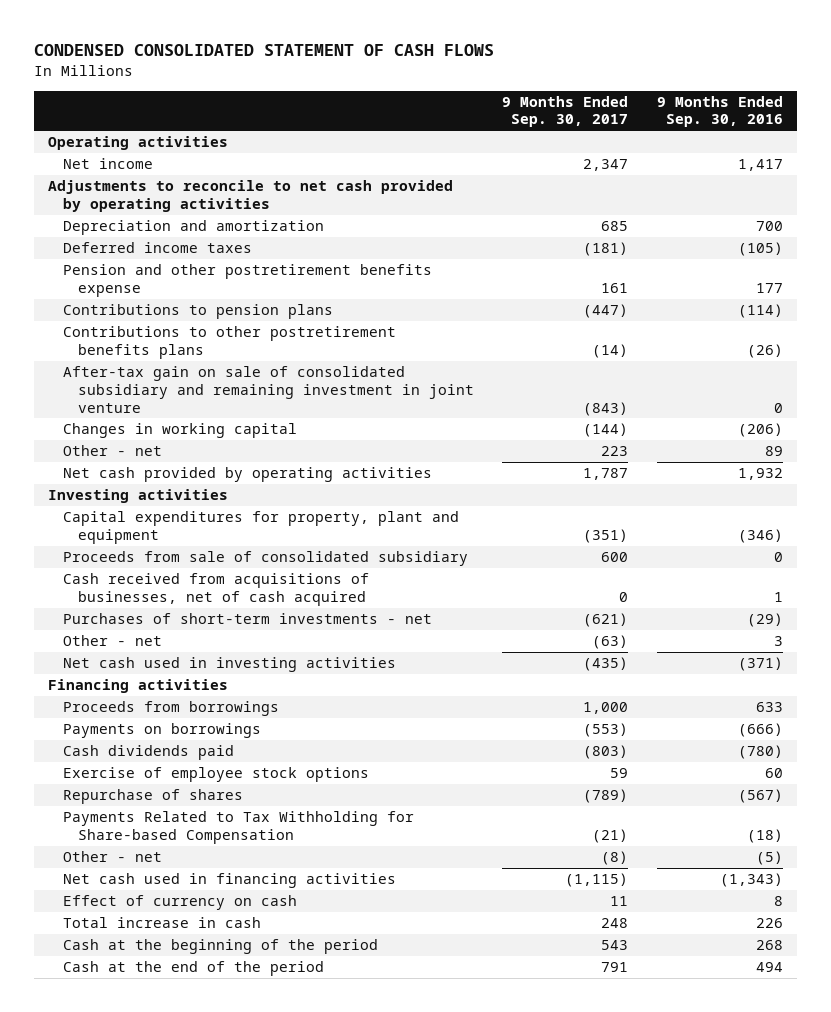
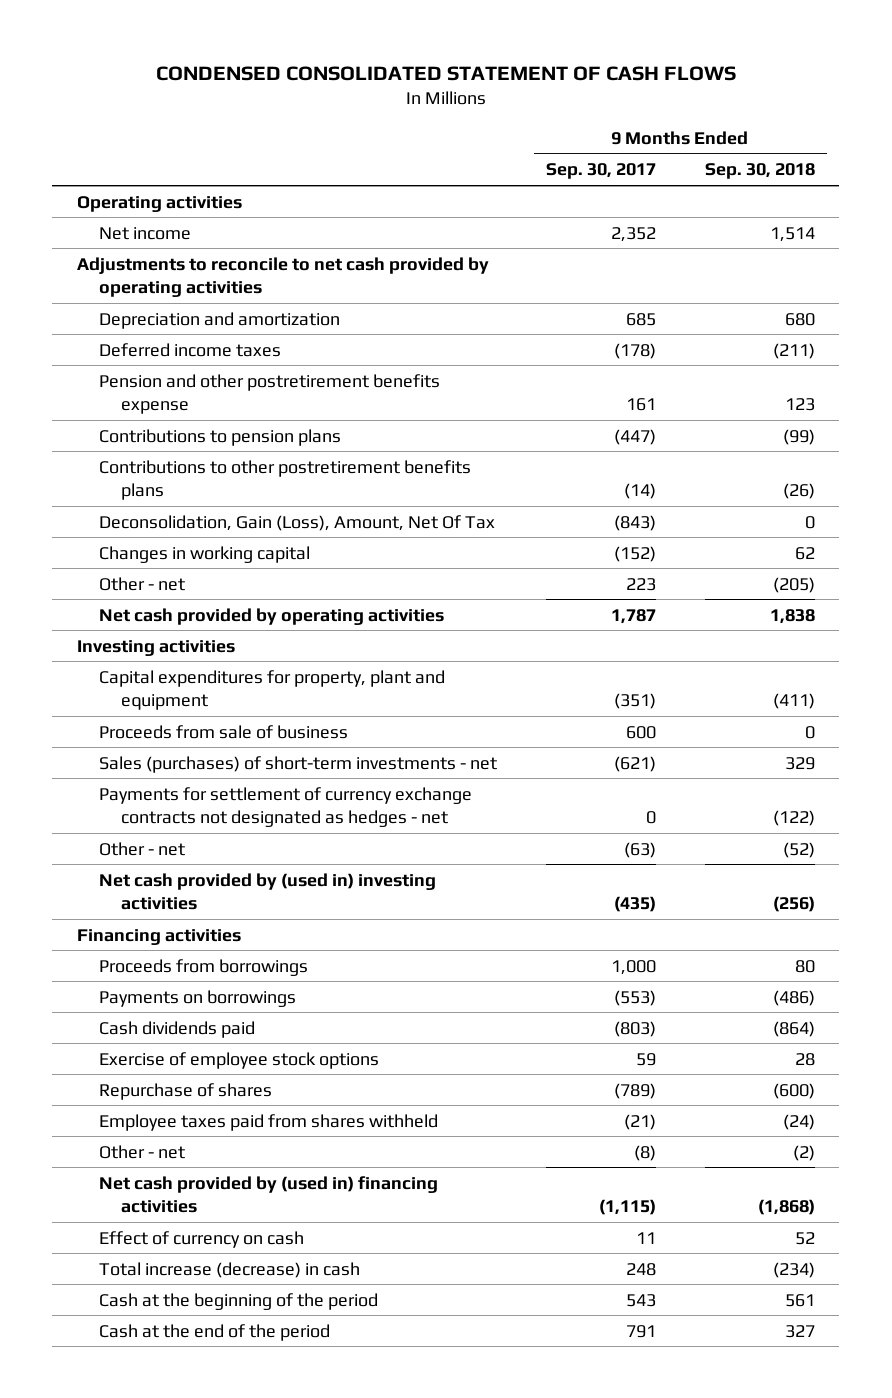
[656,95,783,128] 9 Months Ended Sep. 30, 2016 -> none
none -> [704,163,815,180] Sep. 30, 2018
[583,159,629,172] 2,347 -> [611,226,657,242] 2,352
[583,242,629,257] (181) -> [614,342,657,359] (178)
[62,366,474,413] After-tax gain on sale of consolidated subsidiary and remaining investment in joint venture -> [99,514,496,531] Deconsolidation, Gain (Loss), Amount, Net Of Tax
[583,423,629,438] (144) -> [614,545,657,562] (152)
[62,573,369,606] Cash received from acquisitions of businesses, net of cash acquired -> none
[62,551,468,567] Proceeds from sale of consolidated subsidiary -> [99,724,349,739] Proceeds from sale of business
[62,613,432,625] Purchases of short-term investments - net -> [99,755,498,773] Sales (purchases) of short-term investments - net
none -> [99,786,473,827] Payments for settlement of currency exchange contracts not designated as hedges - net
[62,657,396,673] Net cash used in investing activities -> [99,872,437,910] Net cash provided by (used in) investing activities
[62,811,414,844] Payments Related to Tax Withholding for Share-based Compensation -> [99,1113,439,1131] Employee taxes paid from shares withheld
[62,873,396,889] Net cash used in financing activities -> [99,1175,439,1213] Net cash provided by (used in) financing activities
[62,917,261,929] Total increase in cash -> [99,1261,361,1278] Total increase (decrease) in cash

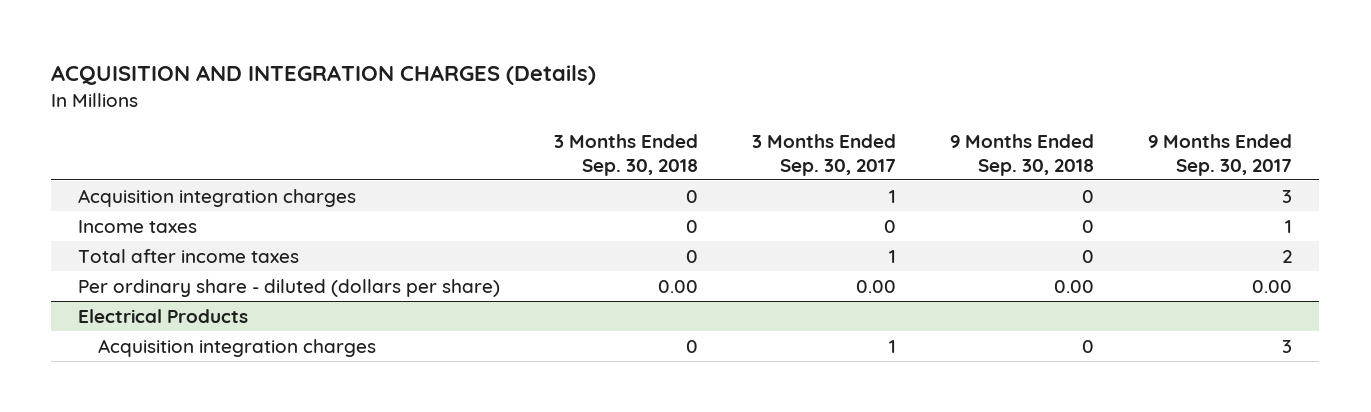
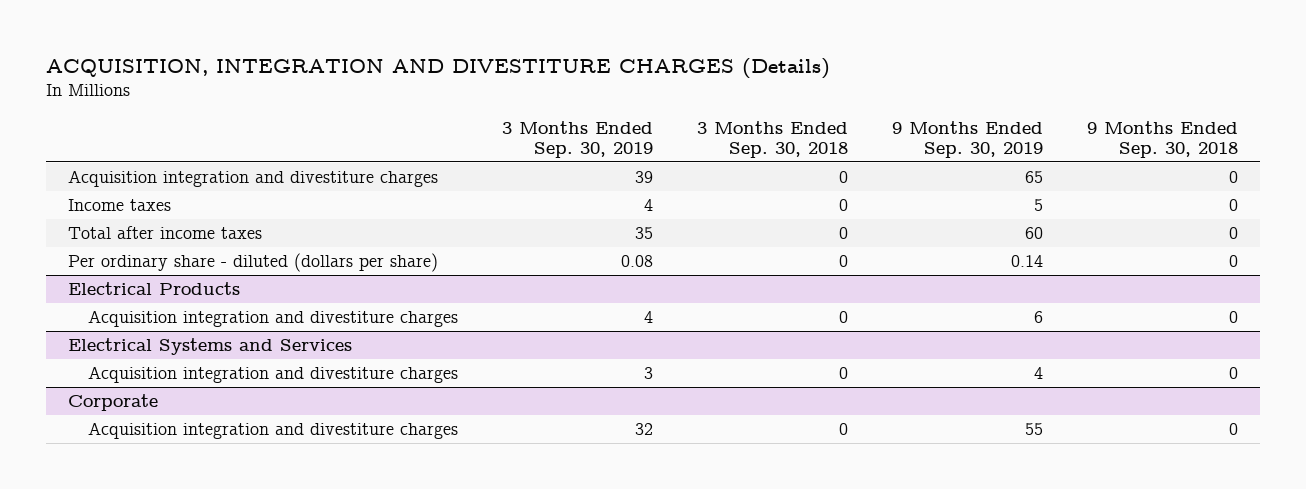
[51,65,597,86] ACQUISITION AND INTEGRATION CHARGES (Details) -> [45,57,830,79] ACQUISITION, INTEGRATION AND DIVESTITURE CHARGES (Details)
[752,134,897,176] 3 Months Ended Sep. 30, 2017 -> none
[1148,134,1293,176] 9 Months Ended Sep. 30, 2017 -> none
none -> [502,120,654,158] 3 Months Ended Sep. 30, 2019
none -> [891,120,1043,158] 9 Months Ended Sep. 30, 2019
[78,188,357,207] Acquisition integration charges -> [67,170,438,188] Acquisition integration and divestiture charges
[658,279,699,293] 0.00 -> [839,255,849,268] 0
[1054,279,1095,293] 0.00 -> [1228,255,1238,268] 0
[97,338,376,357] Acquisition integration charges -> [88,310,459,328] Acquisition integration and divestiture charges
none -> [67,338,352,356] Electrical Systems and Services
none -> [88,366,459,384] Acquisition integration and divestiture charges
none -> [67,394,158,412] Corporate
none -> [88,422,459,440] Acquisition integration and divestiture charges

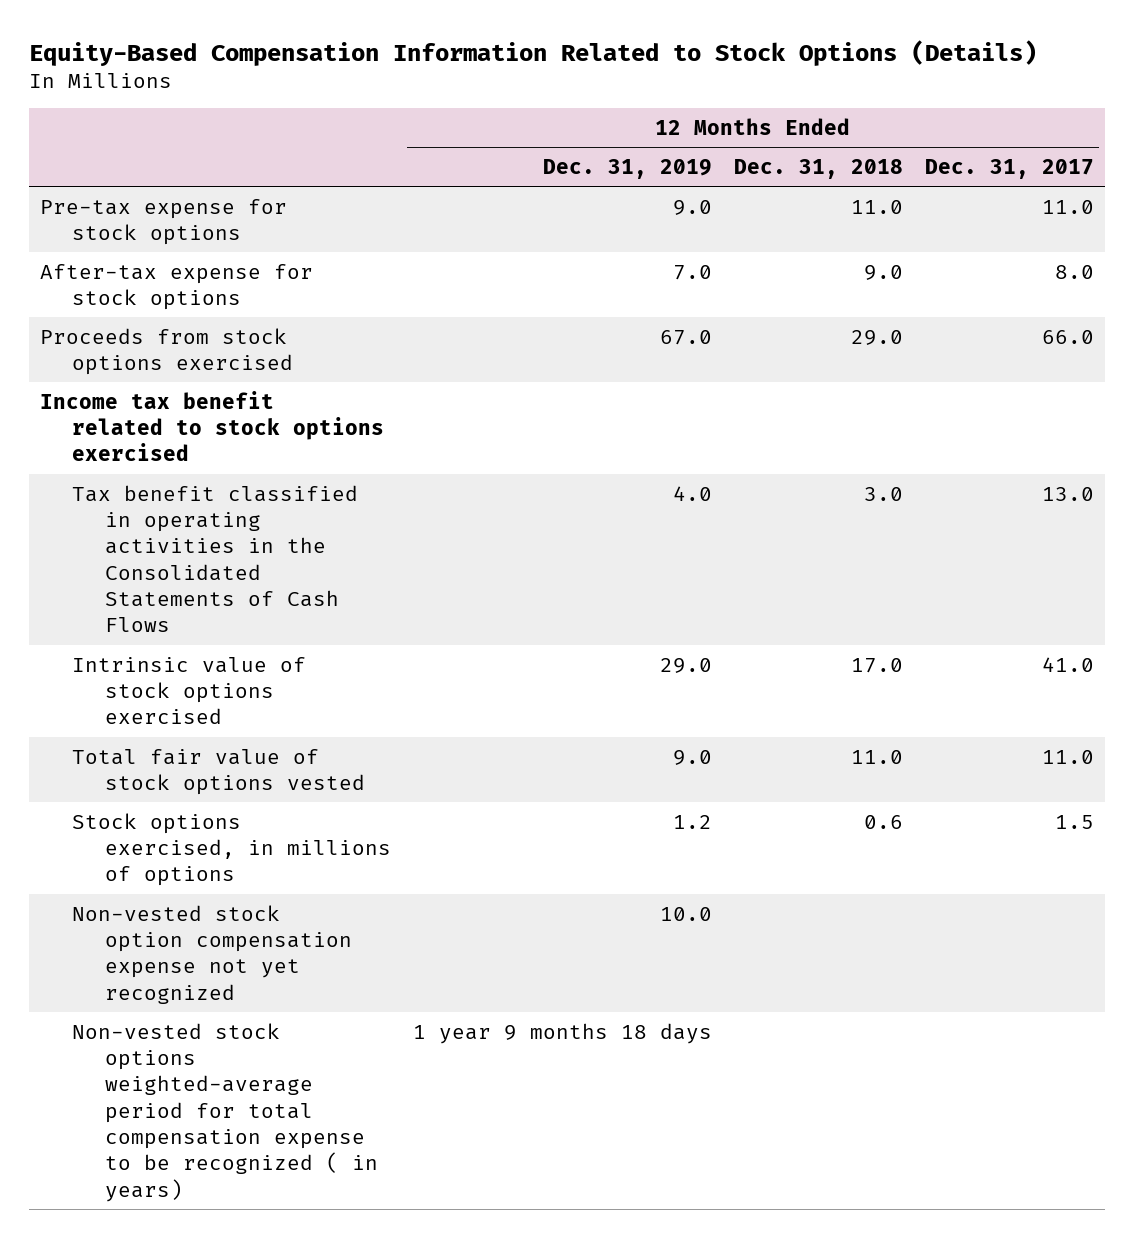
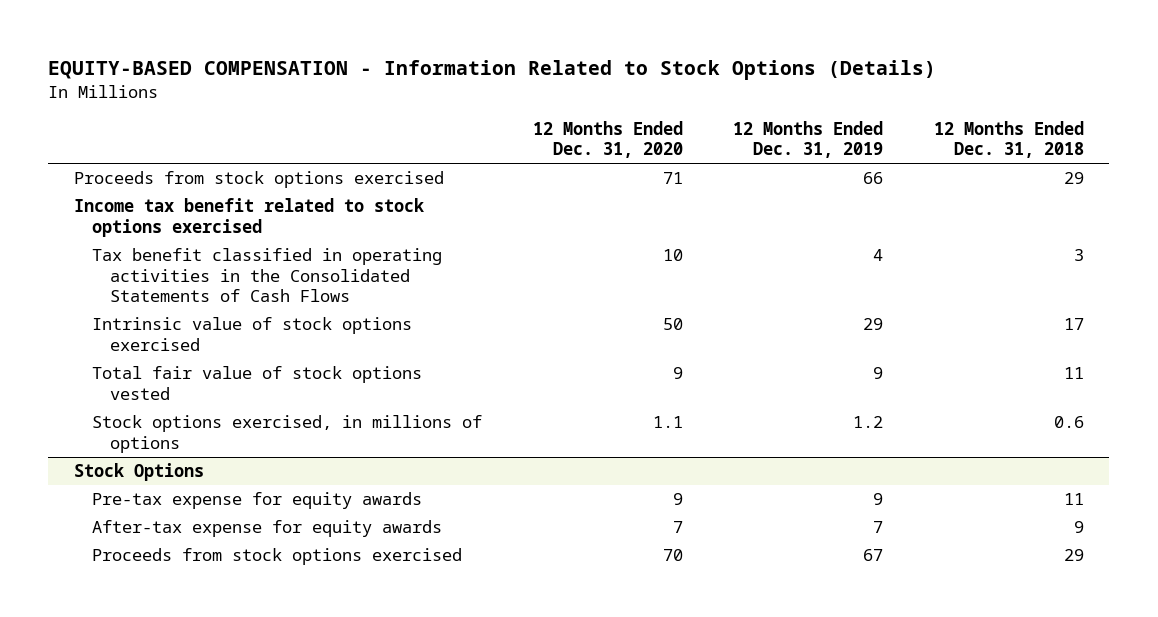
[28,39,1037,66] Equity-Based Compensation Information Related to Stock Options (Details) -> [48,59,937,80] EQUITY-BASED COMPENSATION - Information Related to Stock Options (Details)
[924,159,1094,180] Dec. 31, 2017 -> none
none -> [532,120,683,159] 12 Months Ended Dec. 31, 2020
[39,198,287,245] Pre-tax expense for stock options -> none
[39,263,313,310] After-tax expense for stock options -> none
[659,329,712,345] 67.0 -> [863,172,884,185] 66
[850,329,903,345] 29.0 -> [1063,172,1084,185] 29
[672,485,712,501] 4.0 -> [873,249,884,262] 4
[863,486,903,501] 3.0 -> [1073,249,1084,262] 3
[659,657,712,673] 29.0 -> [863,318,884,331] 29
[850,657,903,673] 17.0 -> [1063,318,1084,331] 17
[672,749,712,765] 9.0 -> [873,367,884,380] 9
[850,749,903,764] 11.0 -> [1063,367,1084,380] 11
[72,904,352,1004] Non-vested stock option compensation expense not yet recognized -> none
[72,1022,378,1202] Non-vested stock options weighted-average period for total compensation expense to be recognized ( in years) -> none
none -> [73,463,204,482] Stock Options
none -> [91,492,422,510] Pre-tax expense for equity awards
none -> [91,520,442,538] After-tax expense for equity awards
none -> [91,548,462,566] Proceeds from stock options exercised

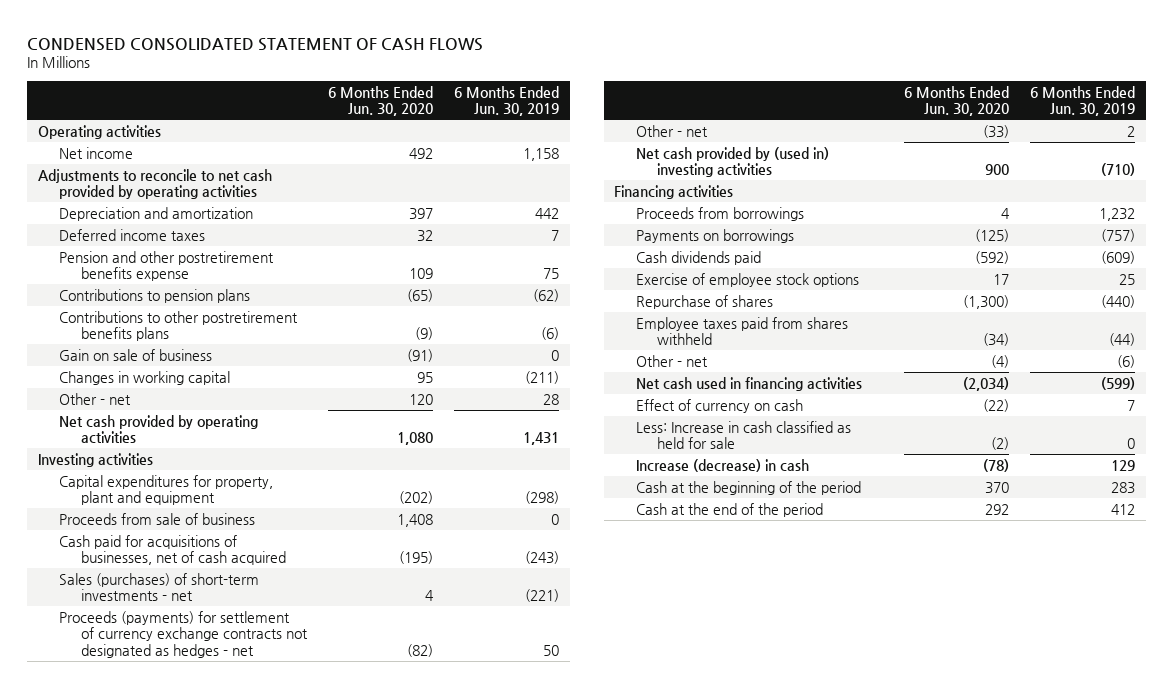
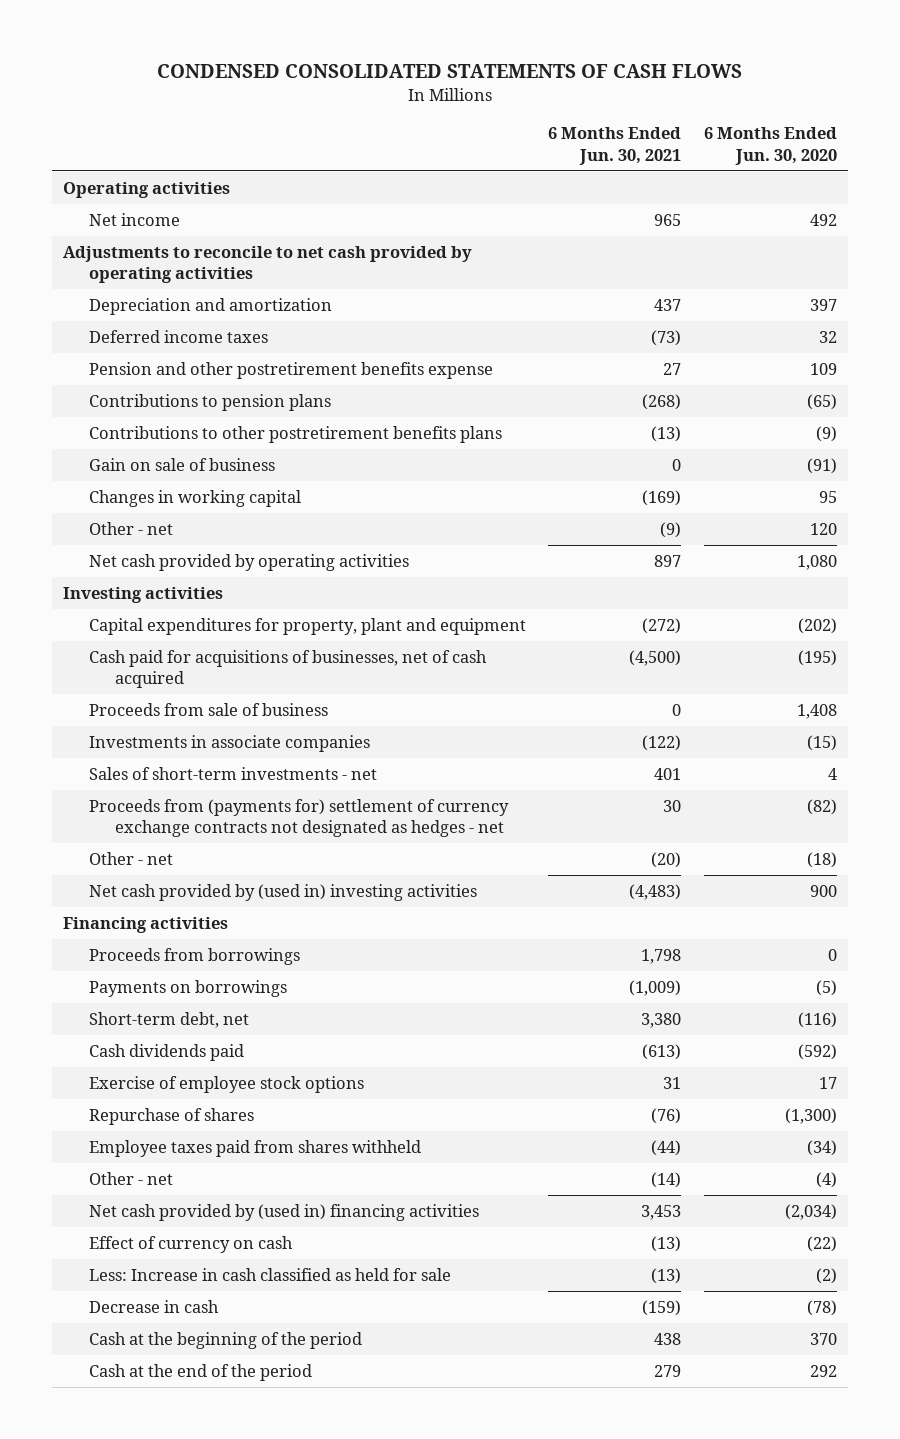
[27,37,484,51] CONDENSED CONSOLIDATED STATEMENT OF CASH FLOWS -> [156,64,742,79] CONDENSED CONSOLIDATED STATEMENTS OF CASH FLOWS
[454,85,560,116] 6 Months Ended Jun. 30, 2019 -> none
none -> [548,127,682,165] 6 Months Ended Jun. 30, 2021
[59,512,256,525] Proceeds from sale of business -> [89,702,329,716] Proceeds from sale of business
none -> [89,734,371,752] Investments in associate companies
[59,572,260,602] Sales (purchases) of short-term investments - net -> [89,766,378,780] Sales of short-term investments - net
[59,610,308,658] Proceeds (payments) for settlement of currency exchange contracts not designated as hedges - net -> [89,798,510,838] Proceeds from (payments for) settlement of currency exchange contracts not designated as hedges - net
[983,124,1010,138] (33) -> [806,851,837,868] (18)
[1001,207,1011,219] 4 -> [827,948,837,961] 0
[975,228,1010,242] (125) -> [815,979,837,996] (5)
none -> [89,1011,250,1028] Short-term debt, net
[635,376,862,391] Net cash used in financing activities -> [89,1203,480,1221] Net cash provided by (used in) financing activities
[635,458,809,472] Increase (decrease) in cash -> [89,1299,220,1313] Decrease in cash

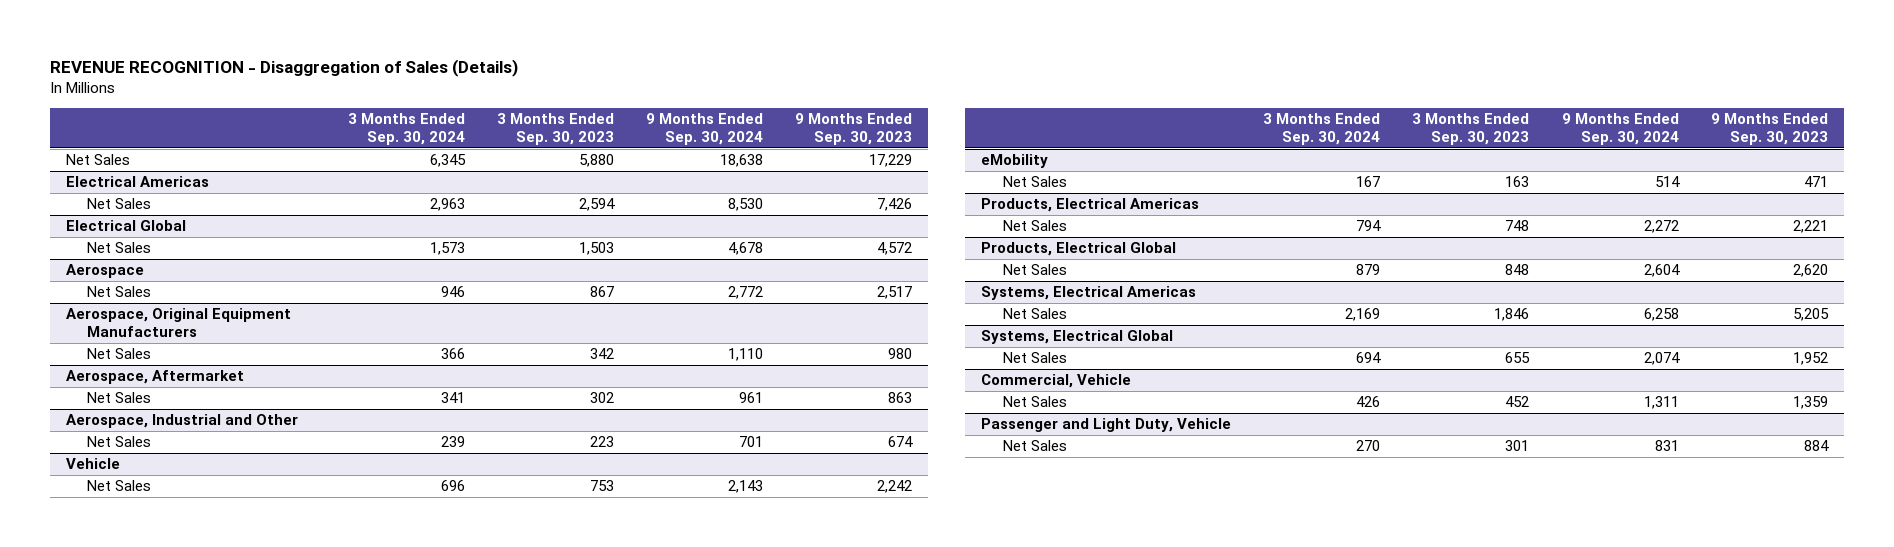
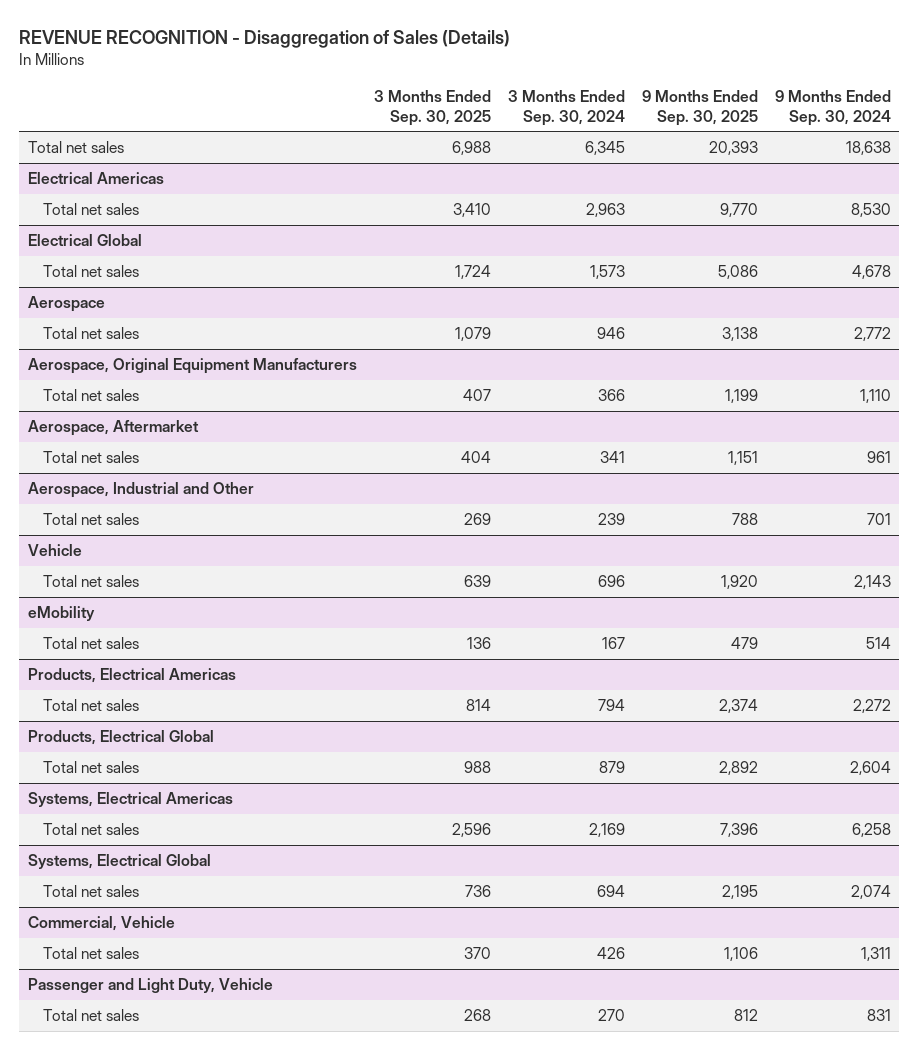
[497,112,615,145] 3 Months Ended Sep. 30, 2023 -> none
[795,112,913,145] 9 Months Ended Sep. 30, 2023 -> none
none -> [373,90,491,126] 3 Months Ended Sep. 30, 2025
none -> [641,90,758,126] 9 Months Ended Sep. 30, 2025
[66,154,131,166] Net Sales -> [27,141,124,154] Total net sales
[87,198,152,210] Net Sales -> [42,203,139,216] Total net sales
[87,242,152,254] Net Sales -> [42,265,139,278] Total net sales
[87,286,152,298] Net Sales -> [42,327,139,340] Total net sales
[87,348,152,360] Net Sales -> [42,389,139,402] Total net sales
[87,392,152,404] Net Sales -> [42,451,139,464] Total net sales
[87,436,152,448] Net Sales -> [42,513,139,526] Total net sales
[87,480,152,492] Net Sales -> [42,575,139,588] Total net sales
[1002,176,1067,188] Net Sales -> [42,637,139,650] Total net sales
[1002,220,1067,232] Net Sales -> [42,699,139,712] Total net sales
[1002,264,1067,276] Net Sales -> [42,761,139,774] Total net sales
[1002,308,1067,320] Net Sales -> [42,823,139,836] Total net sales
[1002,352,1067,364] Net Sales -> [42,885,139,898] Total net sales
[1002,396,1067,408] Net Sales -> [42,947,139,960] Total net sales
[1002,440,1067,452] Net Sales -> [42,1009,139,1022] Total net sales

